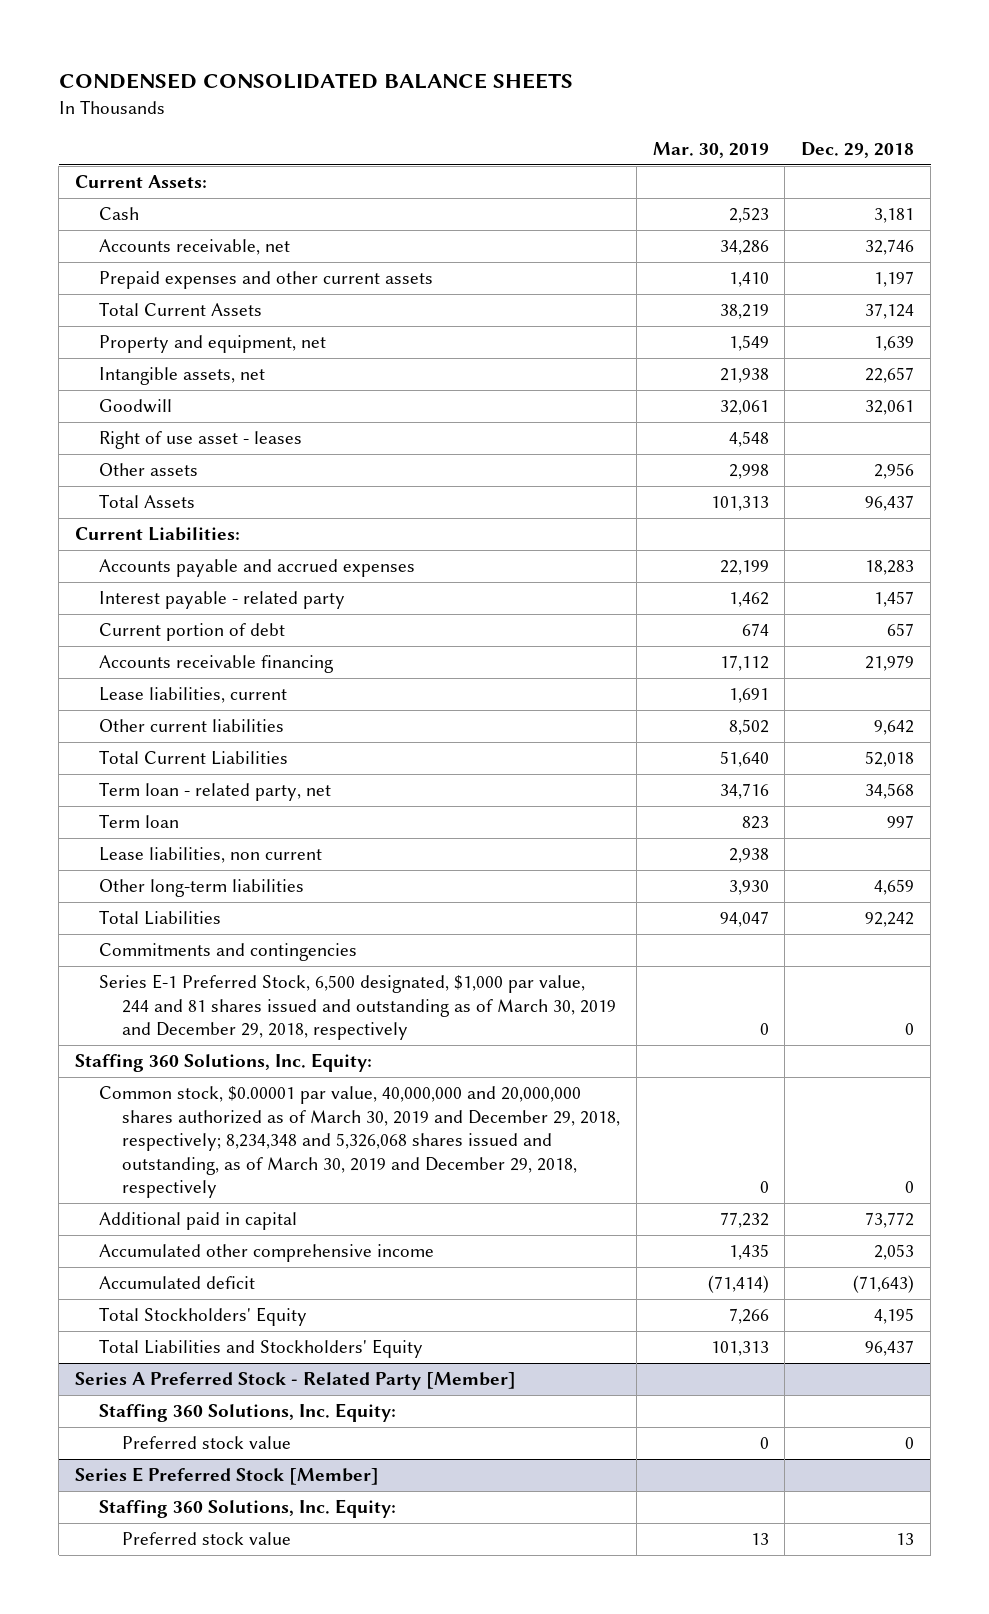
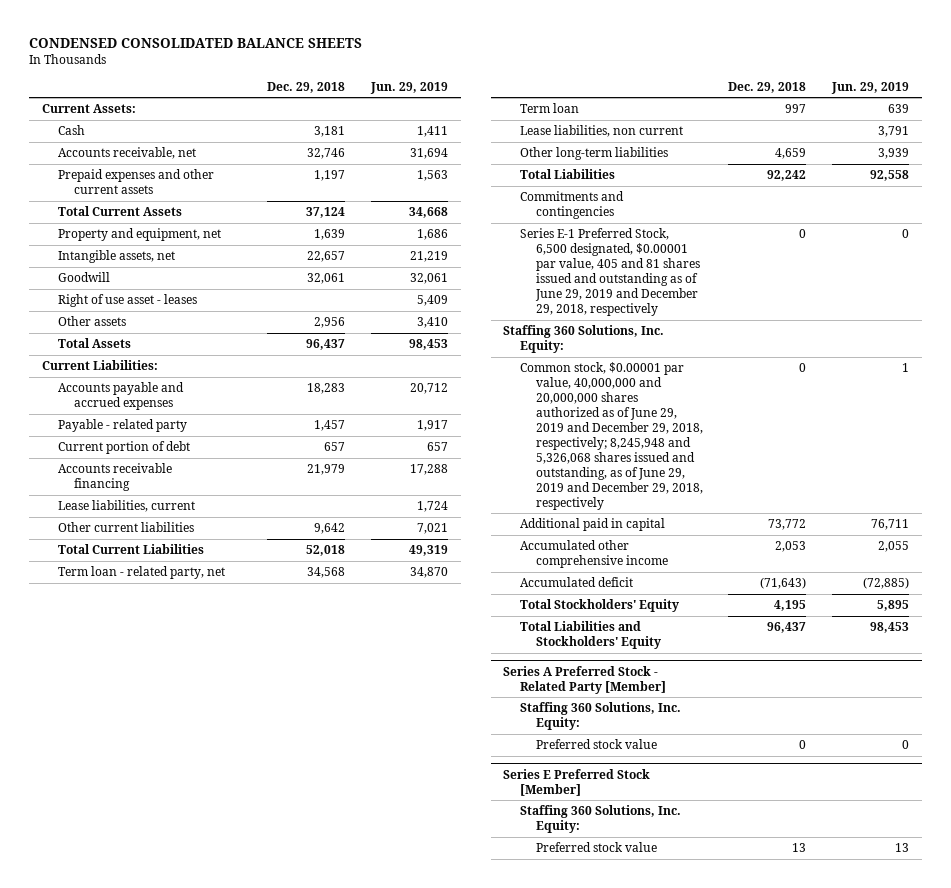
[652,141,769,158] Mar. 30, 2019 -> none
none -> [369,81,448,94] Jun. 29, 2019
[98,591,345,610] Interest payable - related party -> [58,419,188,433] Payable - related party
[98,974,617,1041] Series E-1 Preferred Stock, 6,500 designated, $1,000 par value, 244 and 81 shares issued and outstanding as of March 30, 2019 and December 29, 2018, respectively -> [519,228,700,317] Series E-1 Preferred Stock, 6,500 designated, $0.00001 par value, 405 and 81 shares issued and outstanding as of June 29, 2019 and December 29, 2018, respectively
[98,1086,621,1199] Common stock, $0.00001 par value, 40,000,000 and 20,000,000 shares authorized as of March 30, 2019 and December 29, 2018, respectively; 8,234,348 and 5,326,068 shares issued and outstanding, as of March 30, 2019 and December 29, 2018, respectively -> [519,362,703,510] Common stock, $0.00001 par value, 40,000,000 and 20,000,000 shares authorized as of June 29, 2019 and December 29, 2018, respectively; 8,245,948 and 5,326,068 shares issued and outstanding, as of June 29, 2019 and December 29, 2018, respectively

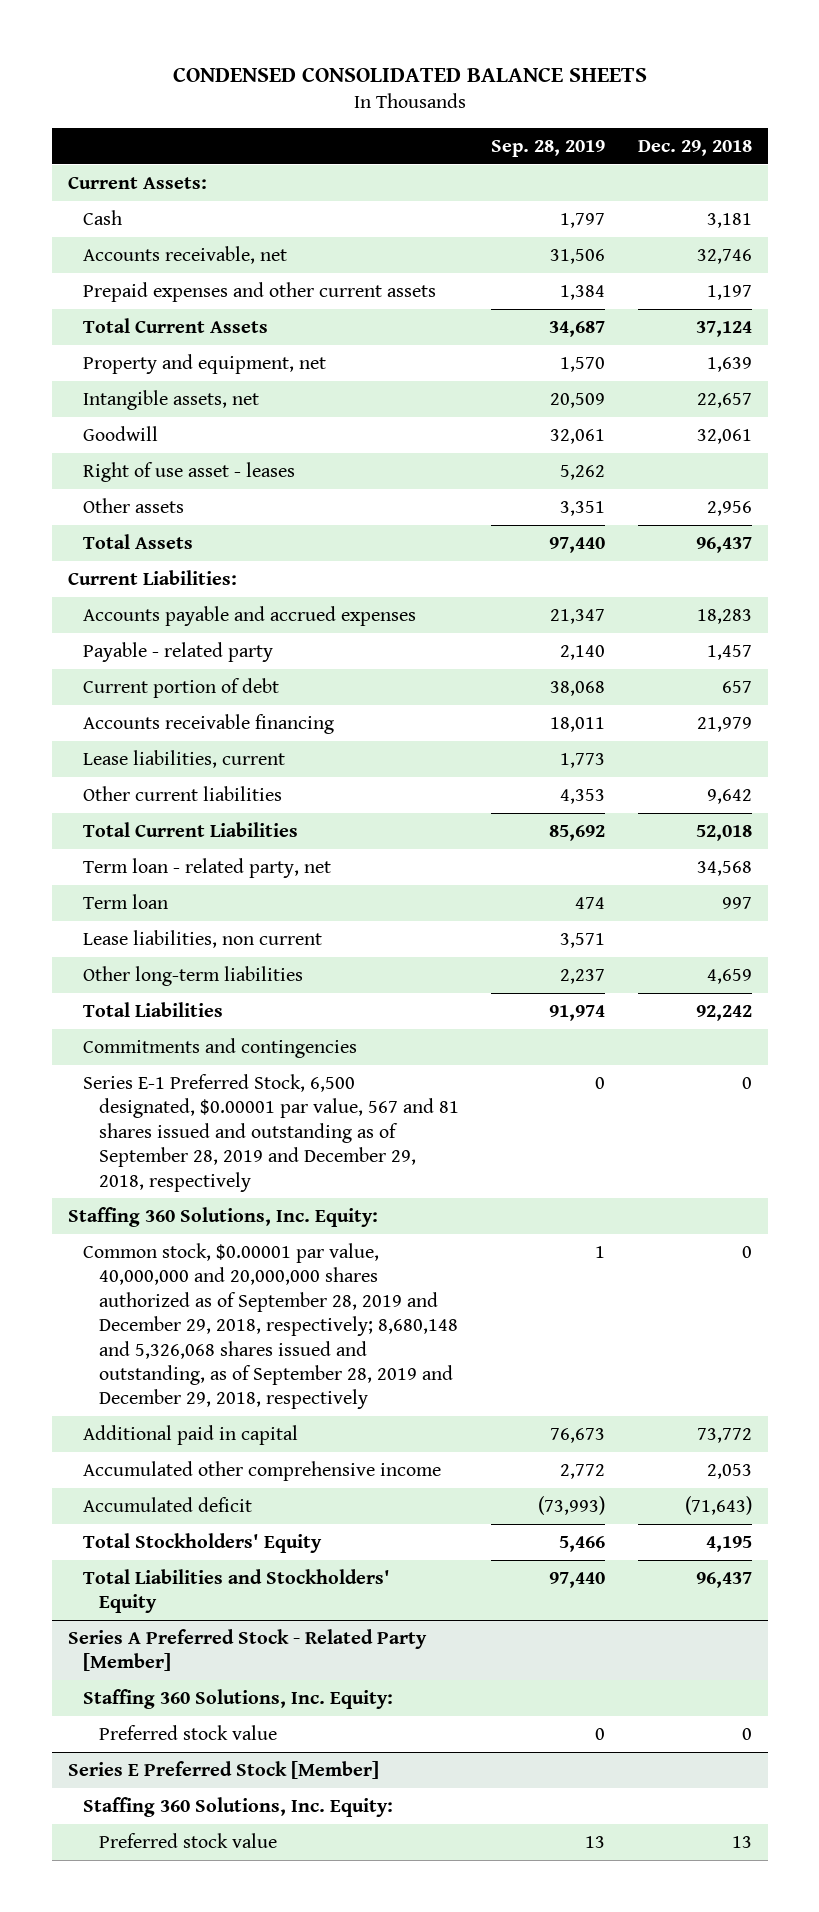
[369,81,448,94] Jun. 29, 2019 -> none
none -> [491,139,606,157] Sep. 28, 2019
[519,228,700,317] Series E-1 Preferred Stock, 6,500 designated, $0.00001 par value, 405 and 81 shares issued and outstanding as of June 29, 2019 and December 29, 2018, respectively -> [83,1073,459,1192] Series E-1 Preferred Stock, 6,500 designated, $0.00001 par value, 567 and 81 shares issued and outstanding as of September 28, 2019 and December 29, 2018, respectively
[519,362,703,510] Common stock, $0.00001 par value, 40,000,000 and 20,000,000 shares authorized as of June 29, 2019 and December 29, 2018, respectively; 8,245,948 and 5,326,068 shares issued and outstanding, as of June 29, 2019 and December 29, 2018, respectively -> [83,1242,458,1410] Common stock, $0.00001 par value, 40,000,000 and 20,000,000 shares authorized as of September 28, 2019 and December 29, 2018, respectively; 8,680,148 and 5,326,068 shares issued and outstanding, as of September 28, 2019 and December 29, 2018, respectively

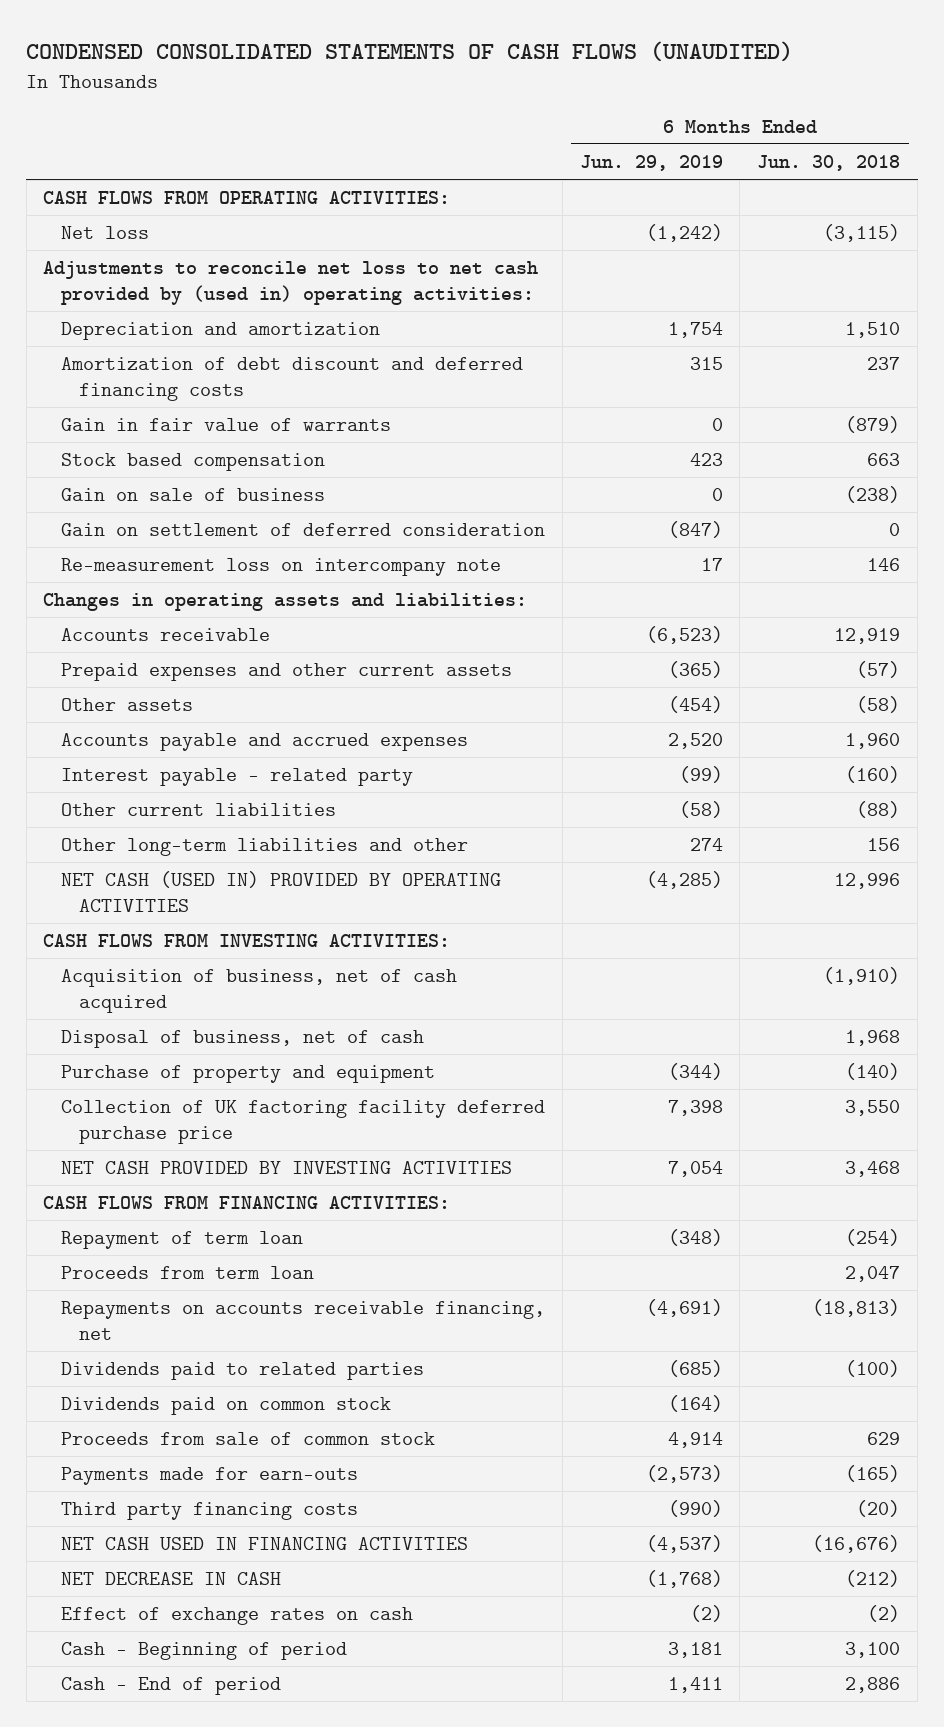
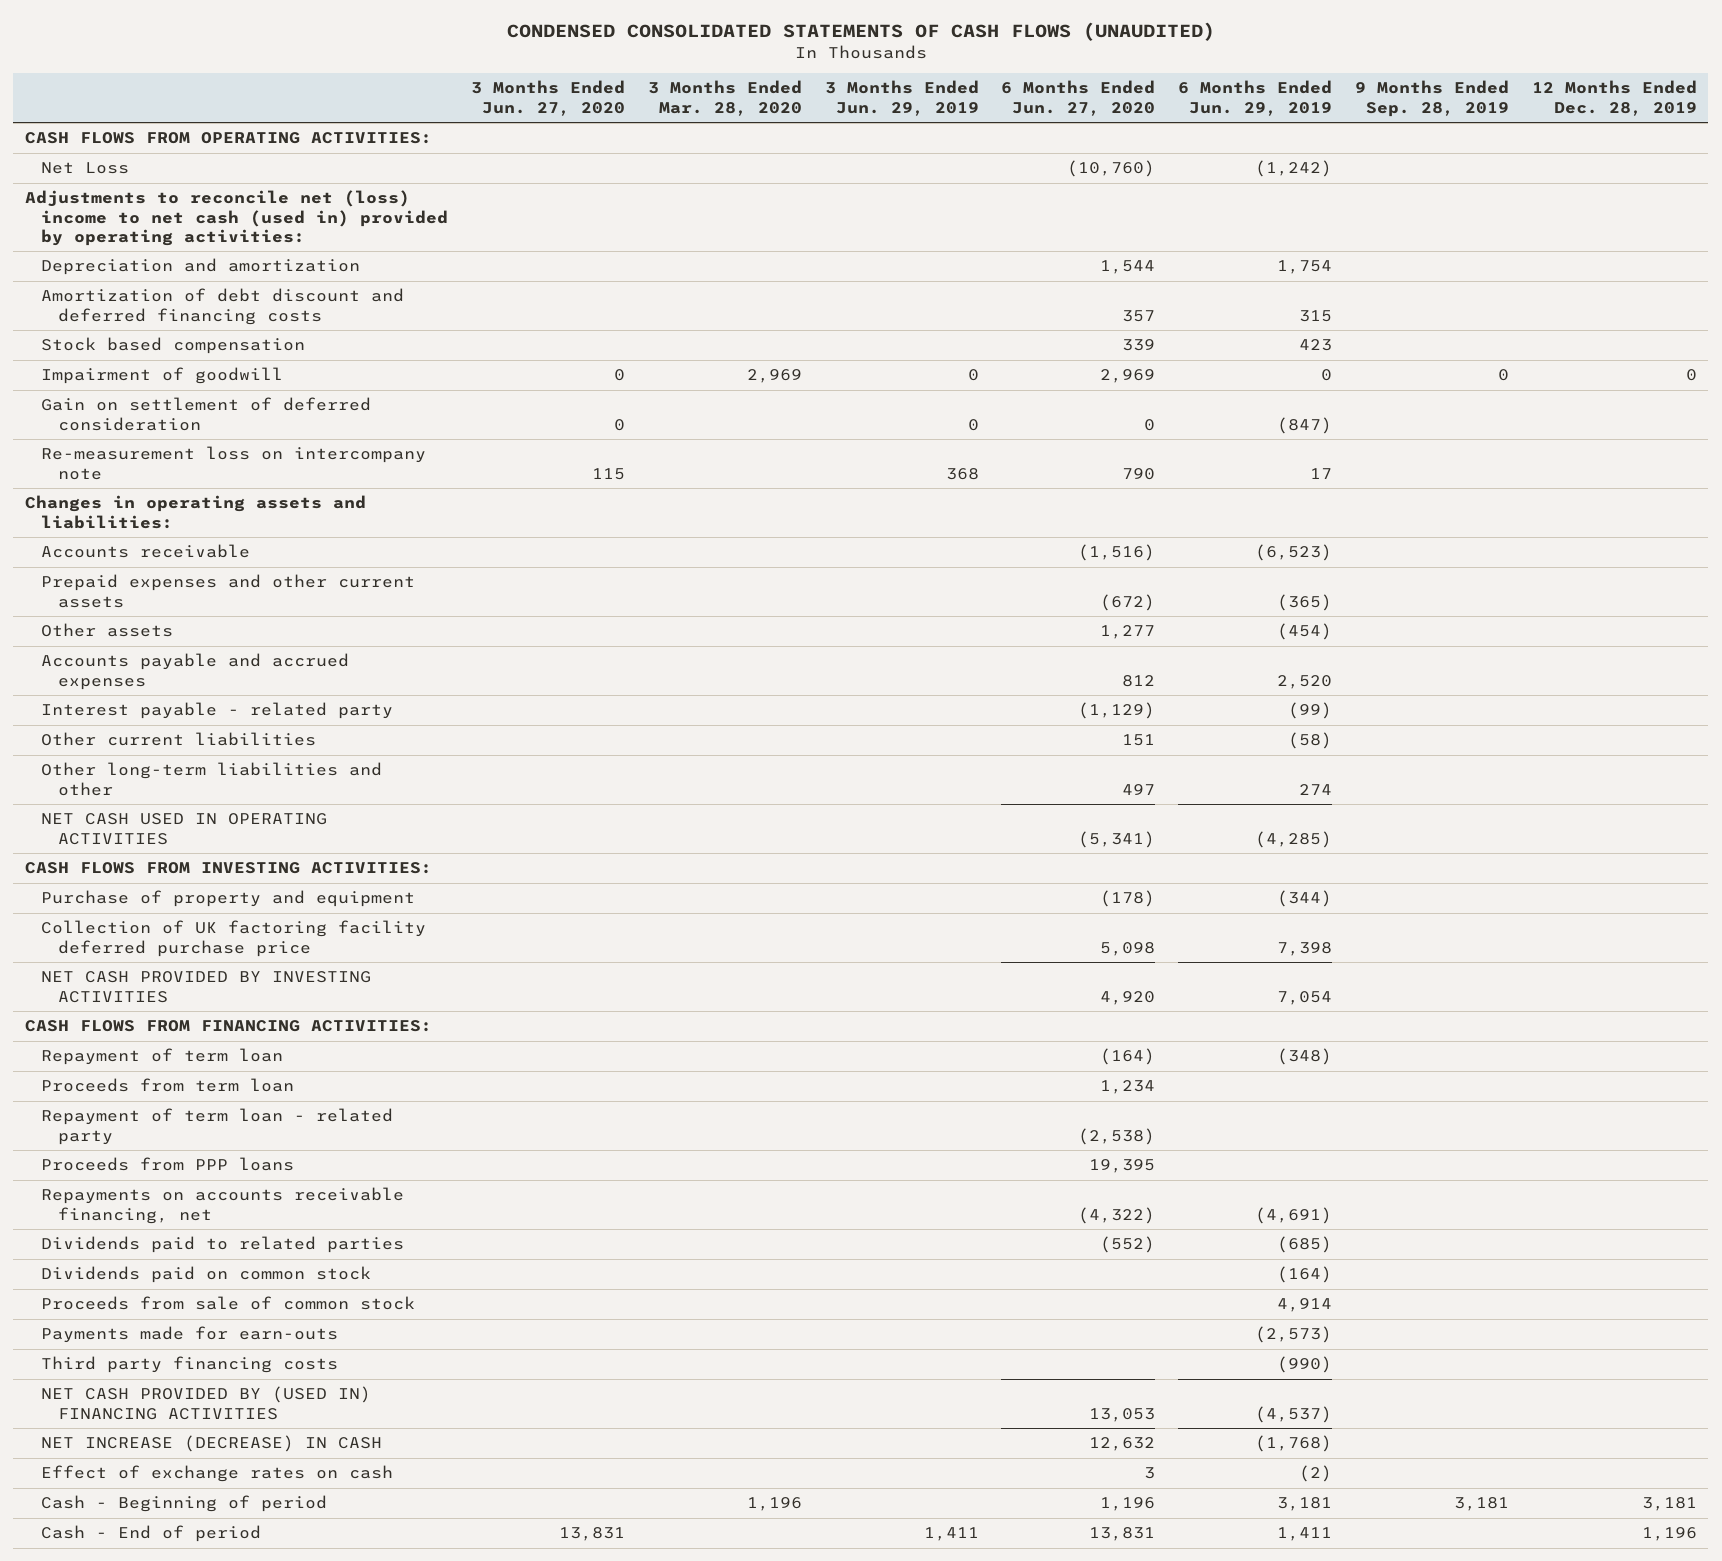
[757,155,901,172] Jun. 30, 2018 -> none
none -> [471,80,626,116] 3 Months Ended Jun. 27, 2020
none -> [647,80,802,116] 3 Months Ended Mar. 28, 2020
none -> [824,80,979,116] 3 Months Ended Jun. 29, 2019
none -> [1001,80,1156,116] 6 Months Ended Jun. 27, 2020
none -> [1354,80,1509,117] 9 Months Ended Sep. 28, 2019
none -> [1531,80,1697,116] 12 Months Ended Dec. 28, 2019
[61,226,150,240] Net loss -> [41,162,130,175] Net Loss
[43,261,539,306] Adjustments to reconcile net loss to net cash provided by (used in) operating activities: -> [24,190,449,246] Adjustments to reconcile net (loss) income to net cash (used in) provided by operating activities:
[61,418,392,432] Gain in fair value of warrants -> none
[61,488,326,502] Gain on sale of business -> none
none -> [41,367,284,385] Impairment of goodwill
[61,871,502,913] NET CASH (USED IN) PROVIDED BY OPERATING ACTIVITIES -> [41,813,328,845] NET CASH USED IN OPERATING ACTIVITIES
[61,969,458,1014] Acquisition of business, net of cash acquired -> none
[61,1030,425,1049] Disposal of business, net of cash -> none
none -> [41,1108,394,1145] Repayment of term loan - related party
none -> [41,1157,295,1172] Proceeds from PPP loans
[61,1537,469,1551] NET CASH USED IN FINANCING ACTIVITIES -> [41,1386,372,1420] NET CASH PROVIDED BY (USED IN) FINANCING ACTIVITIES
[61,1572,282,1586] NET DECREASE IN CASH -> [41,1435,383,1453] NET INCREASE (DECREASE) IN CASH

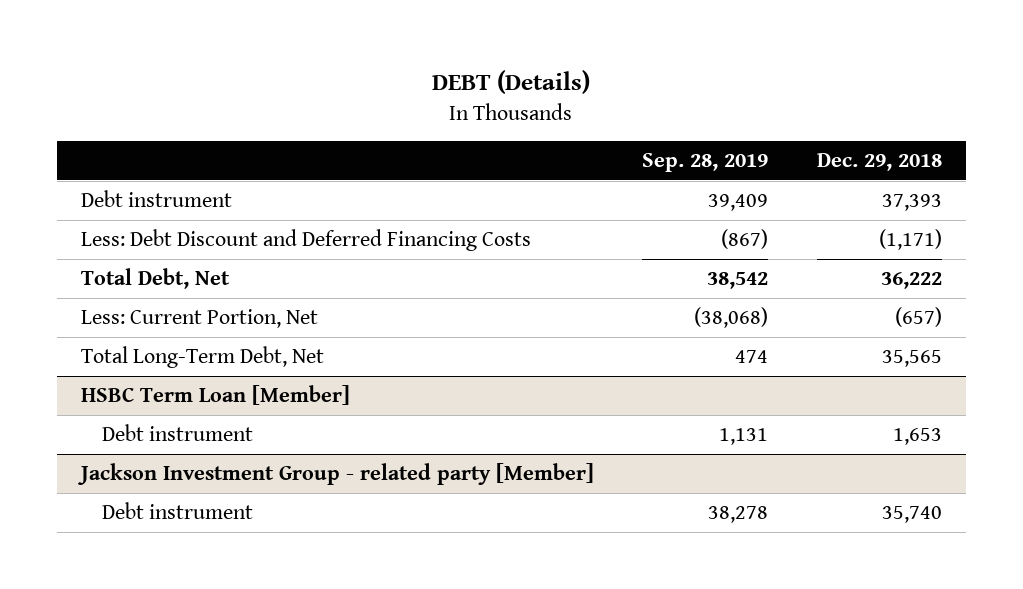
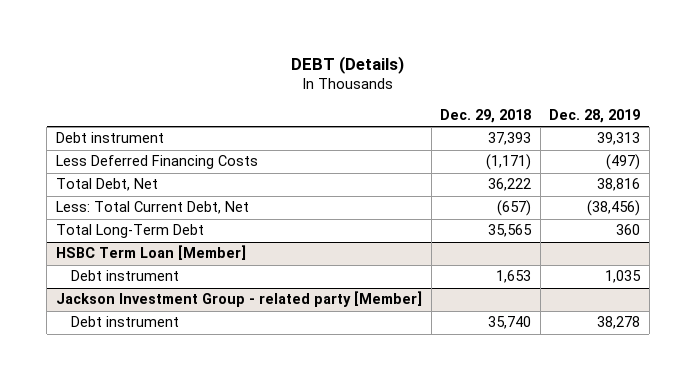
[642,153,769,173] Sep. 28, 2019 -> none
none -> [549,109,641,124] Dec. 28, 2019
[80,228,531,251] Less: Debt Discount and Deferred Financing Costs -> [56,155,259,170] Less Deferred Financing Costs
[80,308,318,328] Less: Current Portion, Net -> [56,201,250,215] Less: Total Current Debt, Net
[80,345,324,368] Total Long-Term Debt, Net -> [56,224,205,239] Total Long-Term Debt

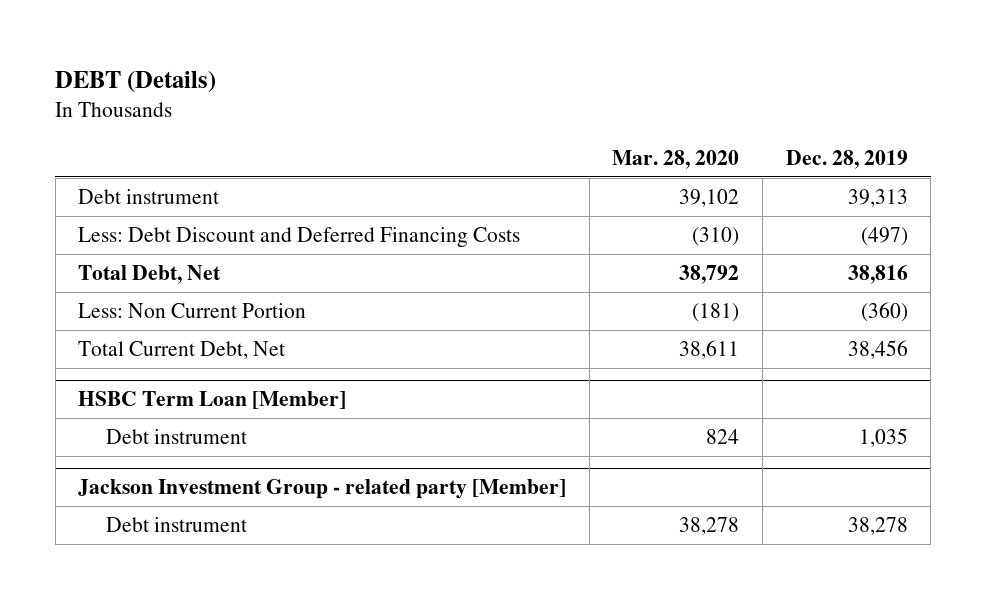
[440,109,532,124] Dec. 29, 2018 -> none
none -> [612,149,740,169] Mar. 28, 2020
[56,155,259,170] Less Deferred Financing Costs -> [78,226,521,247] Less: Debt Discount and Deferred Financing Costs
[56,224,205,239] Total Long-Term Debt -> none
none -> [78,302,307,318] Less: Non Current Portion
[56,201,250,215] Less: Total Current Debt, Net -> [78,340,286,359] Total Current Debt, Net
[587,200,641,217] (38,456) -> [847,339,908,359] 38,456

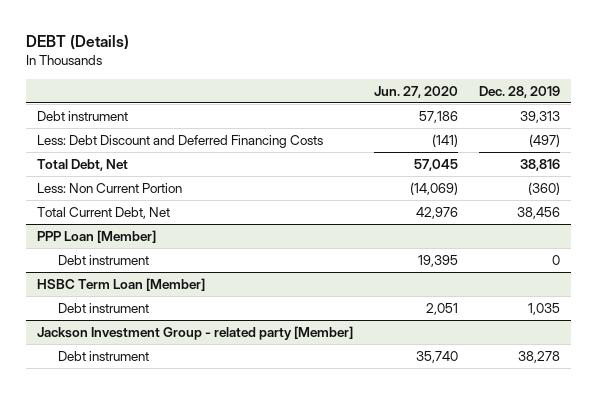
[612,149,740,169] Mar. 28, 2020 -> none
none -> [373,85,458,98] Jun. 27, 2020
none -> [36,230,156,244] PPP Loan [Member]
none -> [57,255,149,266] Debt instrument

